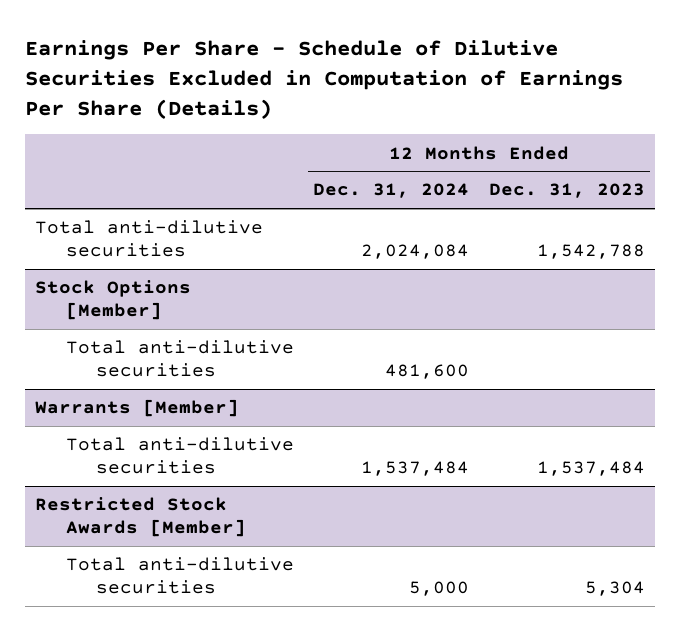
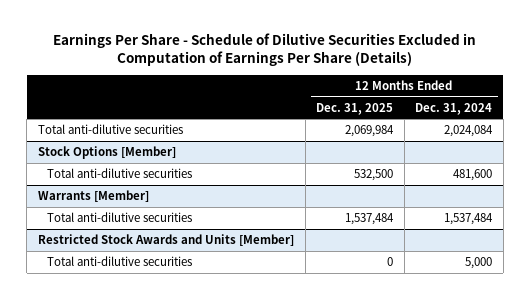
[489,183,646,199] Dec. 31, 2023 -> none
none -> [316,102,394,115] Dec. 31, 2025
[34,497,246,538] Restricted Stock Awards [Member] -> [38,234,295,247] Restricted Stock Awards and Units [Member]

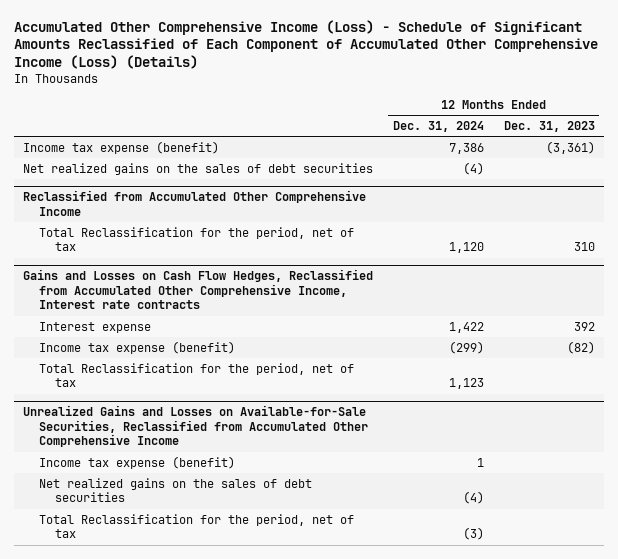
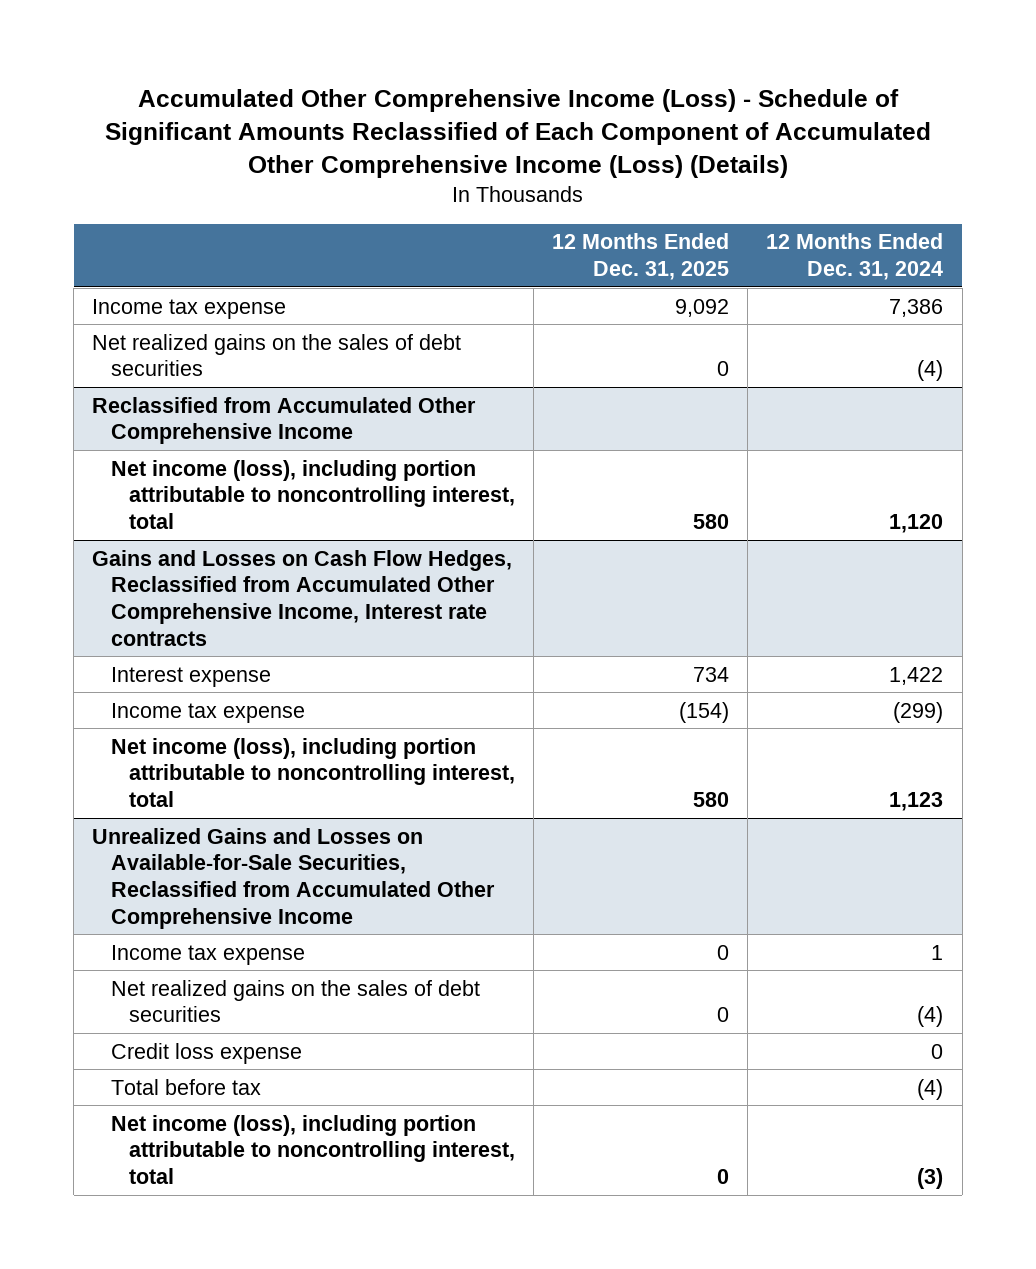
[503,121,595,133] Dec. 31, 2023 -> none
none -> [552,233,730,280] 12 Months Ended Dec. 31, 2025
[23,140,220,154] Income tax expense (benefit) -> [92,298,287,319] Income tax expense
[39,226,355,252] Total Reclassification for the period, net of tax -> [110,459,515,529] Net income (loss), including portion attributable to noncontrolling interest, total
[39,340,236,354] Income tax expense (benefit) -> [110,702,305,723] Income tax expense
[39,362,355,388] Total Reclassification for the period, net of tax -> [110,737,515,807] Net income (loss), including portion attributable to noncontrolling interest, total
[39,455,236,469] Income tax expense (benefit) -> [110,944,305,965] Income tax expense
none -> [110,1042,302,1064] Credit loss expense
none -> [110,1078,261,1095] Total before tax
[39,513,355,539] Total Reclassification for the period, net of tax -> [110,1114,515,1184] Net income (loss), including portion attributable to noncontrolling interest, total

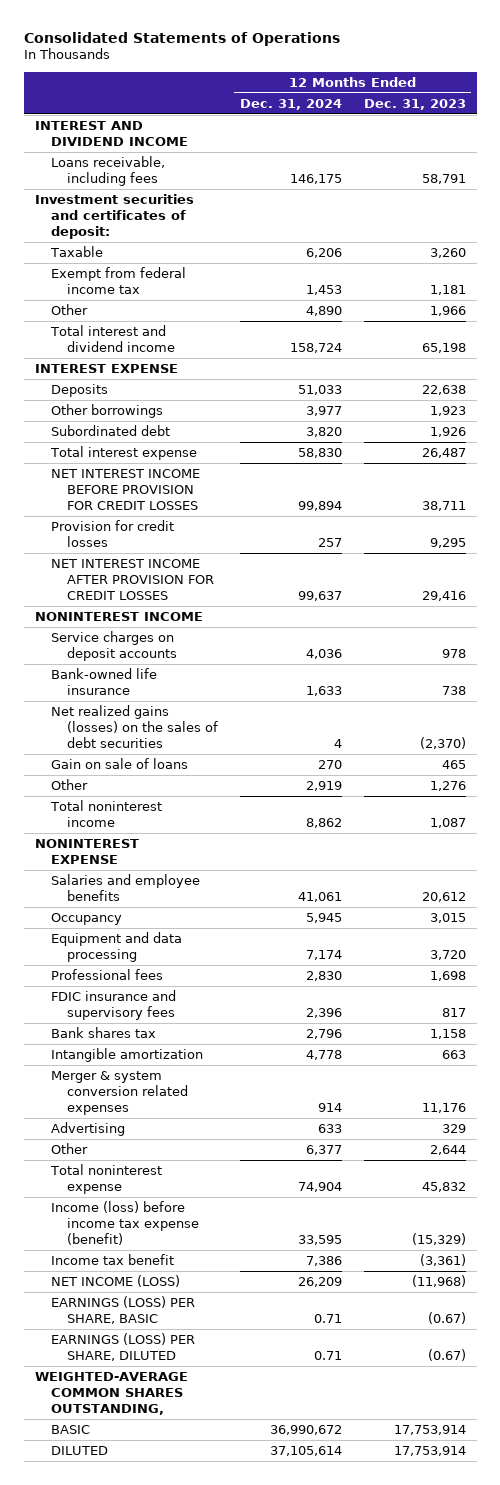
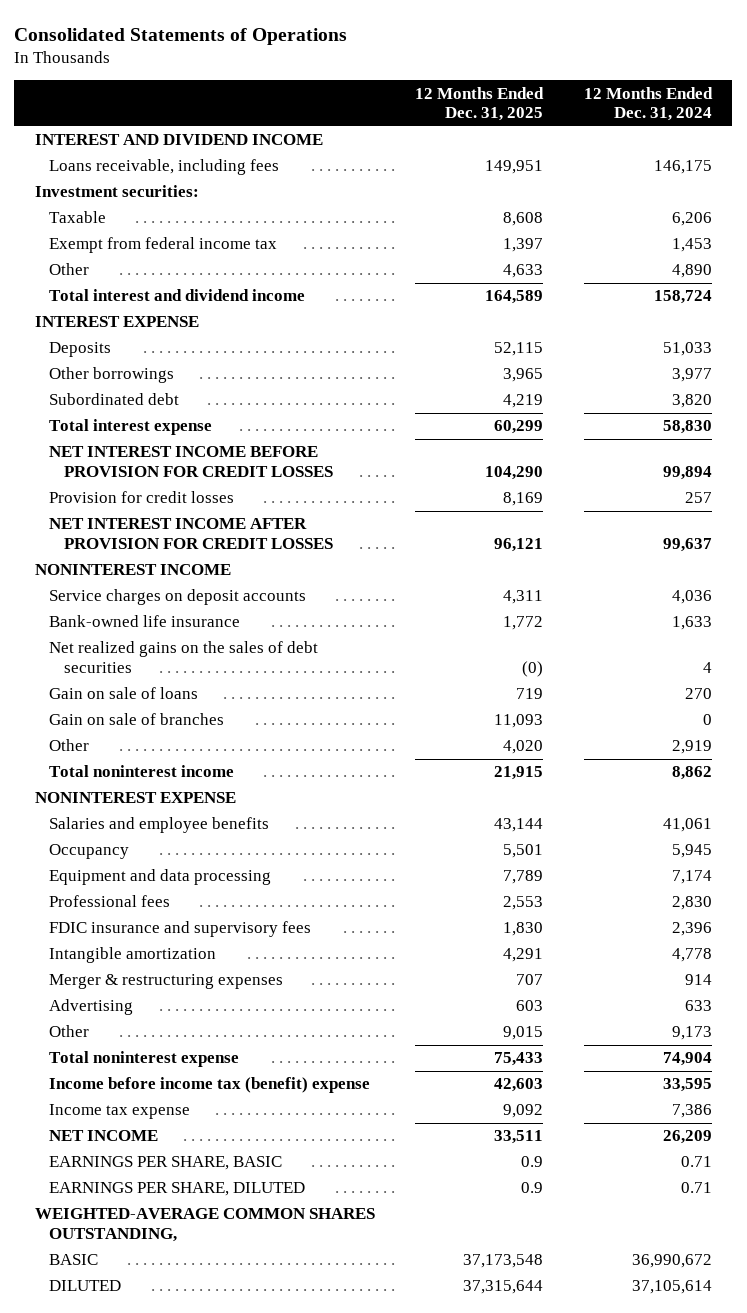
[363,98,466,110] Dec. 31, 2023 -> none
none -> [415,86,545,122] 12 Months Ended Dec. 31, 2025
[34,194,194,239] Investment securities and certificates of deposit: -> [34,185,199,198] Investment securities:
[50,705,218,748] Net realized gains (losses) on the sales of debt securities -> [49,641,319,674] Net realized gains on the sales of debt securities
none -> [49,713,225,726] Gain on sale of branches
[50,1027,156,1039] Bank shares tax -> none
[50,1071,188,1115] Merger & system conversion related expenses -> [49,974,284,990] Merger & restructuring expenses
[305,1145,342,1156] 6,377 -> [671,1026,712,1041] 9,173
[50,1201,199,1245] Income (loss) before income tax expense (benefit) -> [49,1077,371,1094] Income before income tax (benefit) expense
[50,1254,174,1266] Income tax benefit -> [49,1104,191,1120] Income tax expense
[50,1275,180,1288] NET INCOME (LOSS) -> [49,1130,159,1142] NET INCOME
[50,1296,195,1324] EARNINGS (LOSS) PER SHARE, BASIC -> [49,1156,283,1171] EARNINGS PER SHARE, BASIC
[50,1333,195,1361] EARNINGS (LOSS) PER SHARE, DILUTED -> [49,1182,306,1197] EARNINGS PER SHARE, DILUTED

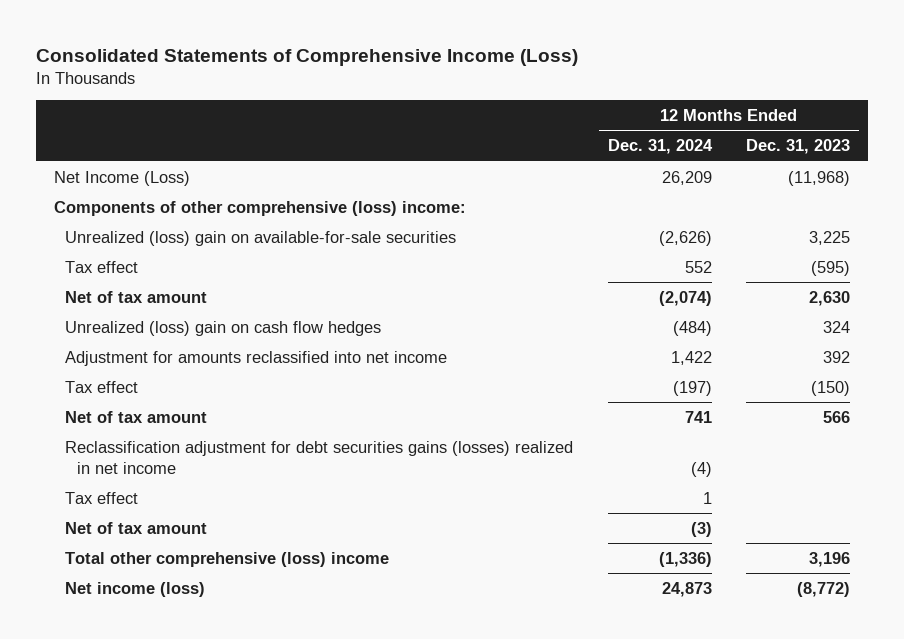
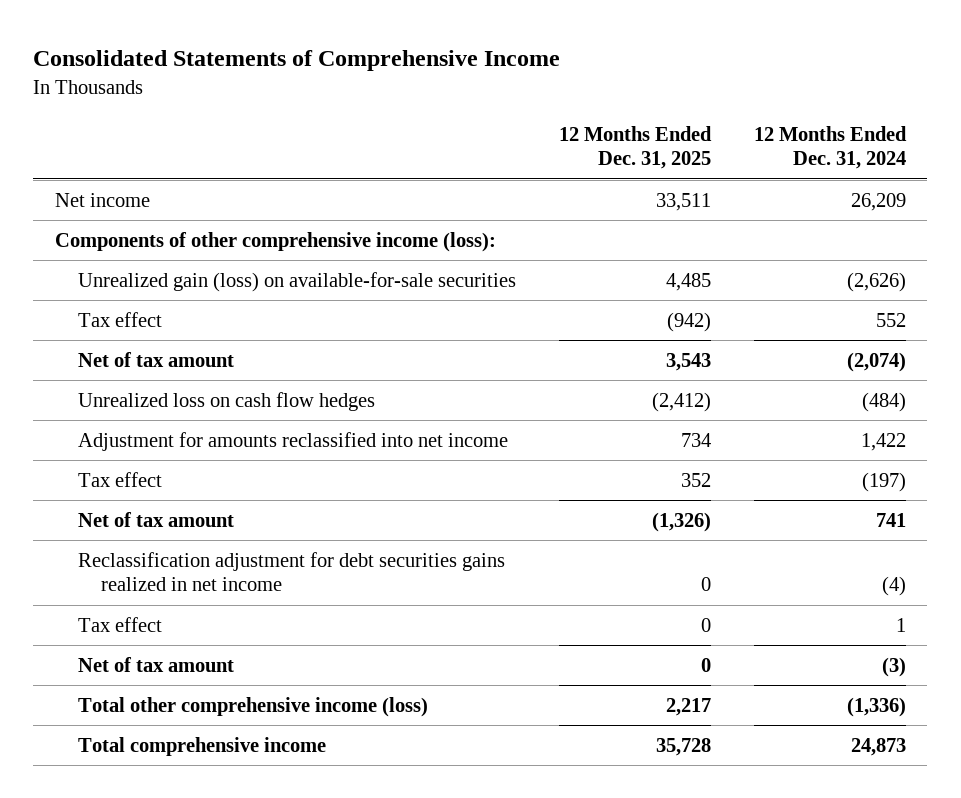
[36,48,579,66] Consolidated Statements of Comprehensive Income (Loss) -> [33,49,561,71] Consolidated Statements of Comprehensive Income
[746,139,851,155] Dec. 31, 2023 -> none
none -> [558,126,712,170] 12 Months Ended Dec. 31, 2025
[53,170,190,186] Net Income (Loss) -> [54,192,150,207] Net income
[53,200,466,216] Components of other comprehensive (loss) income: -> [54,231,496,252] Components of other comprehensive income (loss):
[65,230,457,246] Unrealized (loss) gain on available-for-sale securities -> [77,271,516,292] Unrealized gain (loss) on available-for-sale securities
[65,320,382,336] Unrealized (loss) gain on cash flow hedges -> [77,391,375,411] Unrealized loss on cash flow hedges
[65,440,574,474] Reclassification adjustment for debt securities gains (losses) realized in net income -> [77,551,505,592] Reclassification adjustment for debt securities gains realized in net income
[65,551,390,567] Total other comprehensive (loss) income -> [77,696,428,717] Total other comprehensive income (loss)
[65,581,206,597] Net income (loss) -> [77,736,326,756] Total comprehensive income

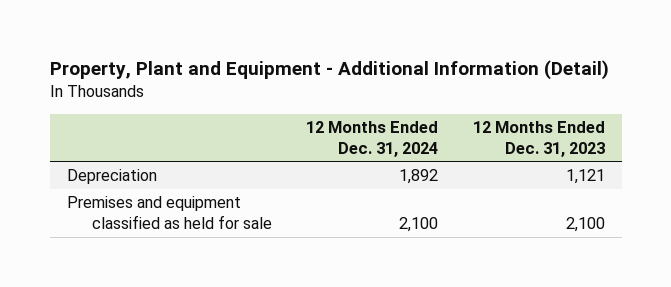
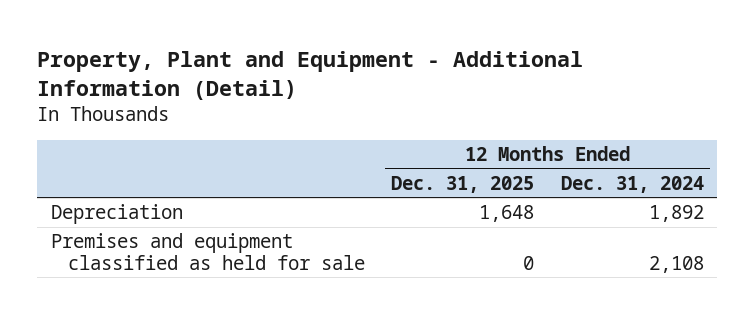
[472,121,605,157] 12 Months Ended Dec. 31, 2023 -> none
none -> [391,175,535,193] Dec. 31, 2025
[399,216,439,232] 2,100 -> [648,255,704,273] 2,108

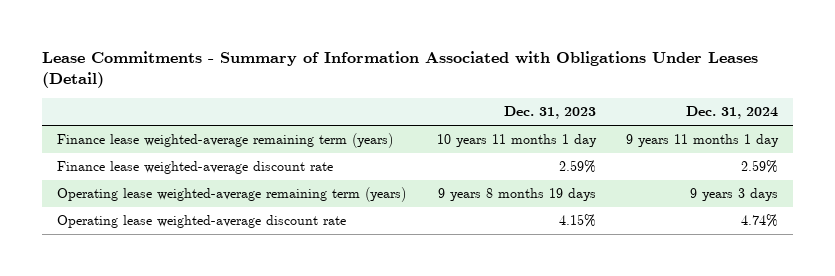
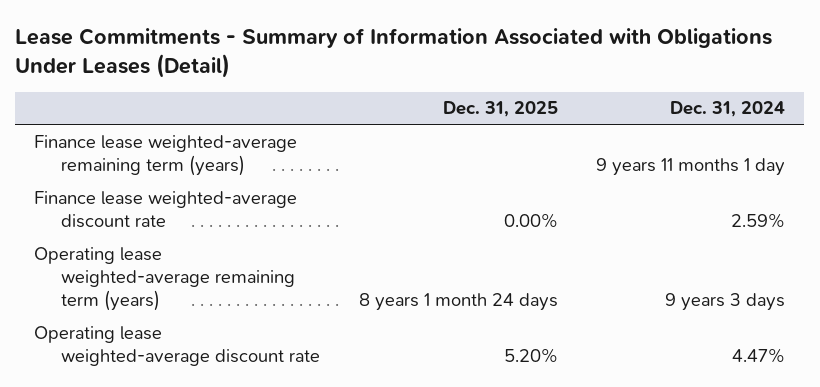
[503,106,596,120] Dec. 31, 2023 -> none
none -> [442,101,558,118] Dec. 31, 2025
[740,214,778,228] 4.74% -> [732,347,786,363] 4.47%

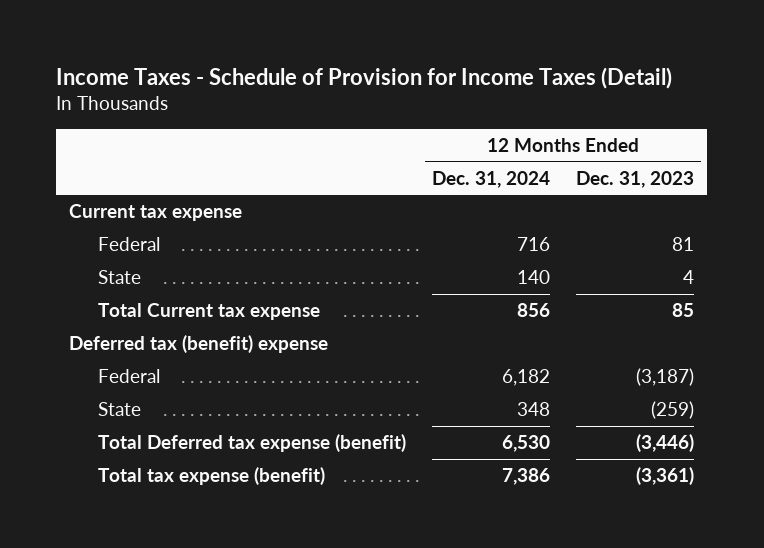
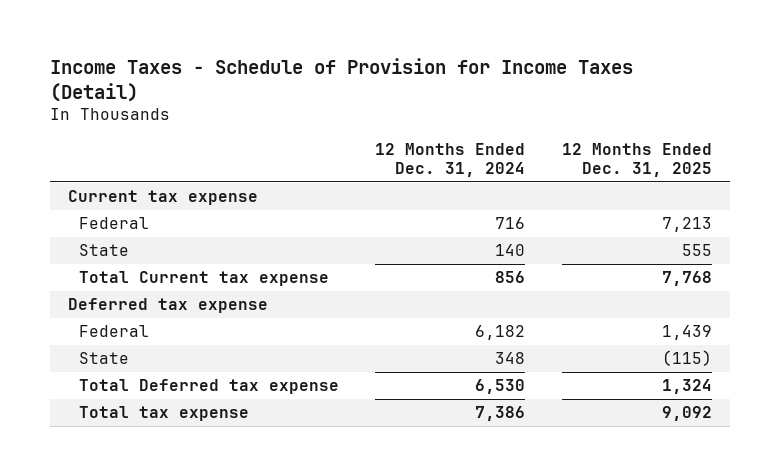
[576,170,695,188] Dec. 31, 2023 -> none
none -> [561,143,712,177] 12 Months Ended Dec. 31, 2025
[69,334,329,353] Deferred tax (benefit) expense -> [67,298,268,314] Deferred tax expense
[97,433,406,452] Total Deferred tax expense (benefit) -> [78,379,339,395] Total Deferred tax expense
[97,466,325,485] Total tax expense (benefit) -> [78,406,249,422] Total tax expense

